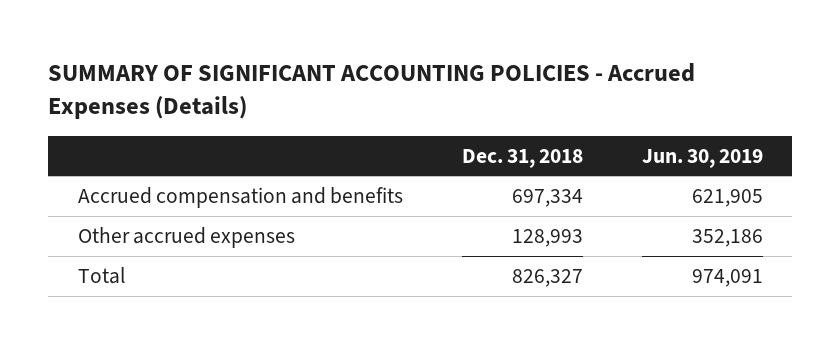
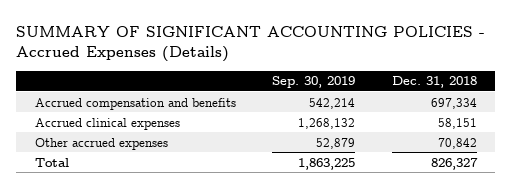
[641,148,763,168] Jun. 30, 2019 -> none
none -> [272,76,356,89] Sep. 30, 2019
none -> [34,117,180,130] Accrued clinical expenses
[511,228,583,247] 128,993 -> [437,137,477,149] 70,842

